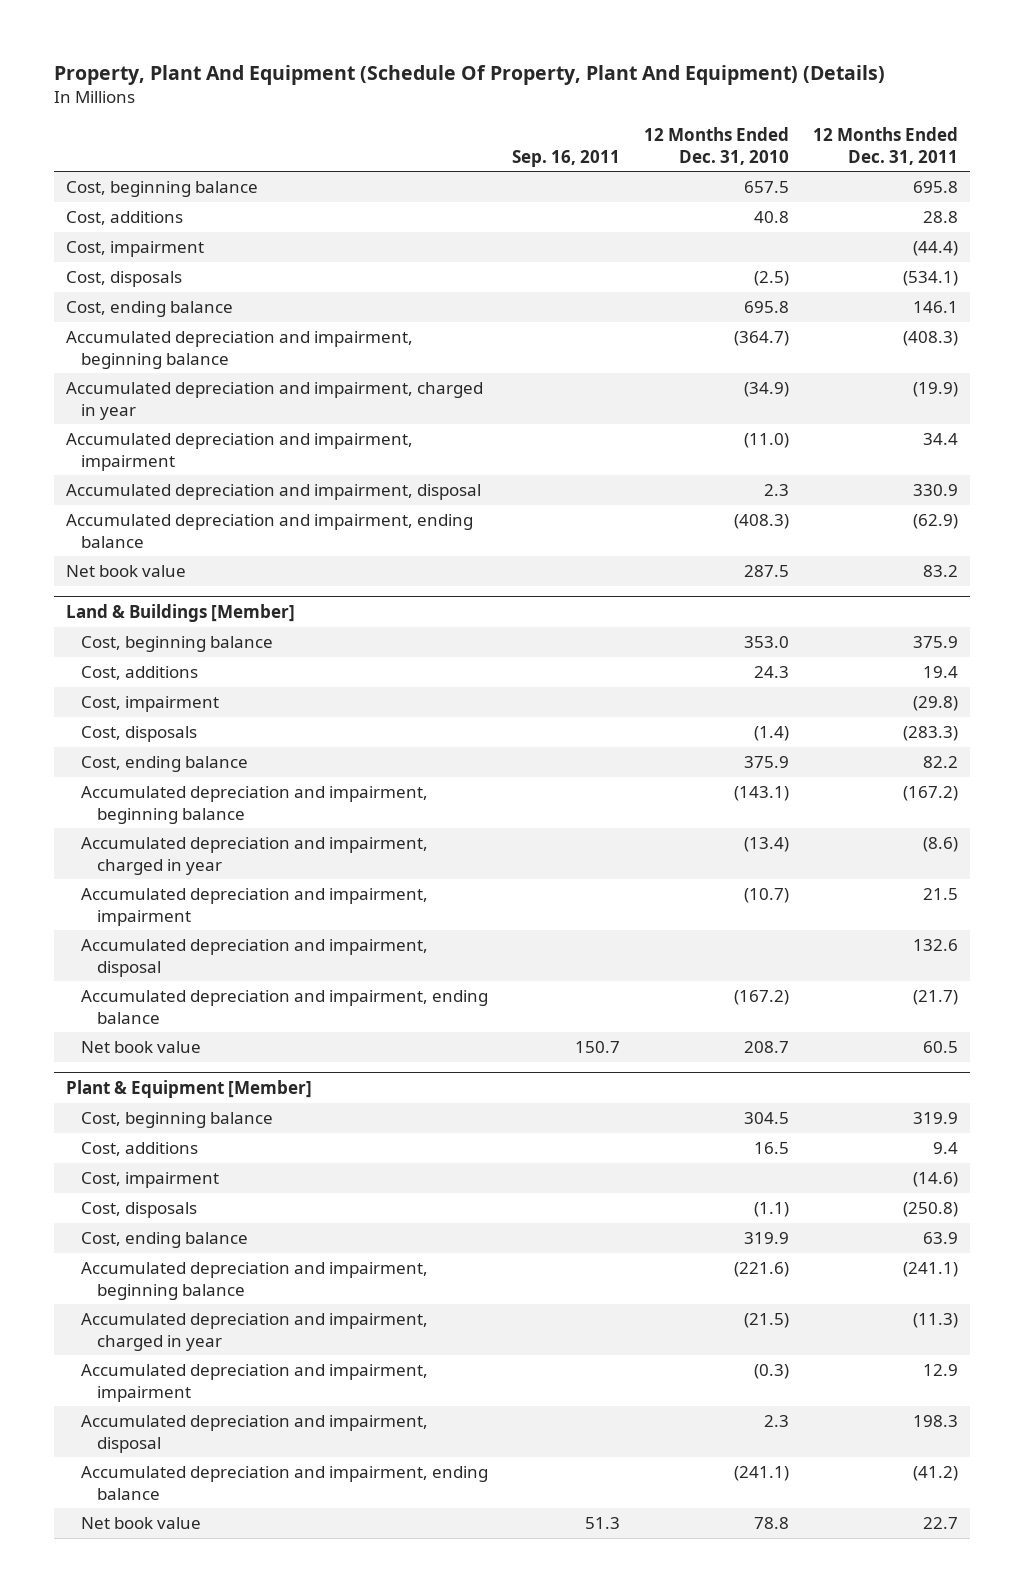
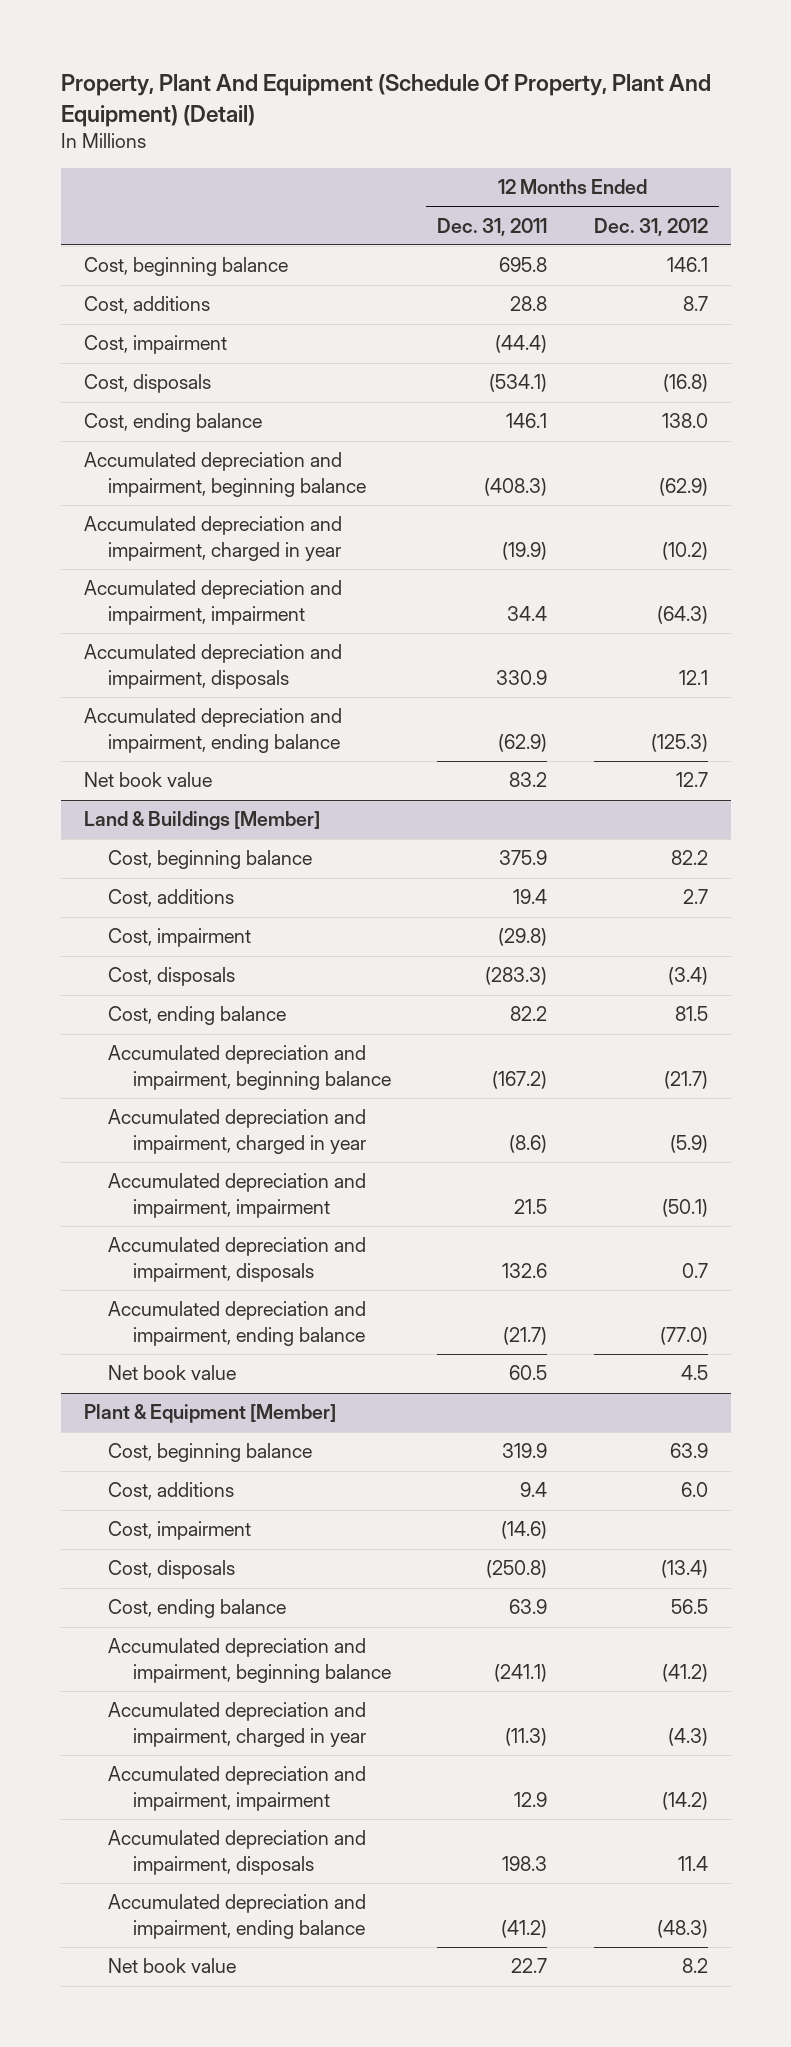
[53,65,885,86] Property, Plant And Equipment (Schedule Of Property, Plant And Equipment) (Details) -> [60,74,711,127] Property, Plant And Equipment (Schedule Of Property, Plant And Equipment) (Detail)
[512,149,621,167] Sep. 16, 2011 -> none
[644,127,790,165] 12 Months Ended Dec. 31, 2010 -> none
none -> [593,217,708,236] Dec. 31, 2012
[65,484,481,501] Accumulated depreciation and impairment, disposal -> [83,644,342,689] Accumulated depreciation and impairment, disposals
[81,939,429,977] Accumulated depreciation and impairment, disposal -> [108,1237,367,1282] Accumulated depreciation and impairment, disposals
[81,1415,429,1453] Accumulated depreciation and impairment, disposal -> [108,1830,367,1875] Accumulated depreciation and impairment, disposals

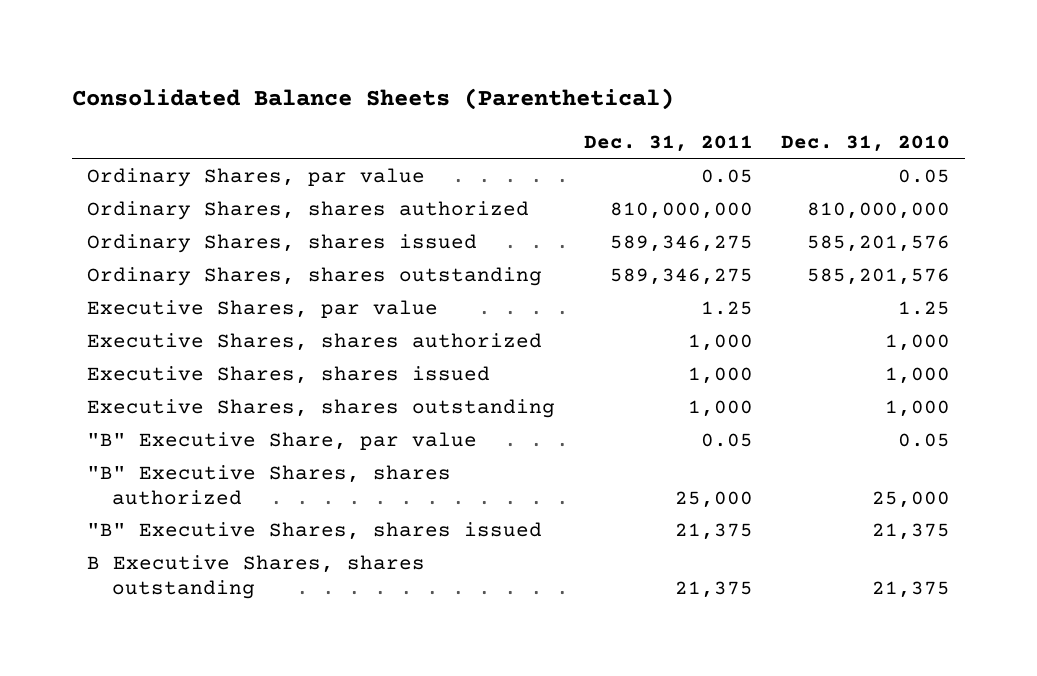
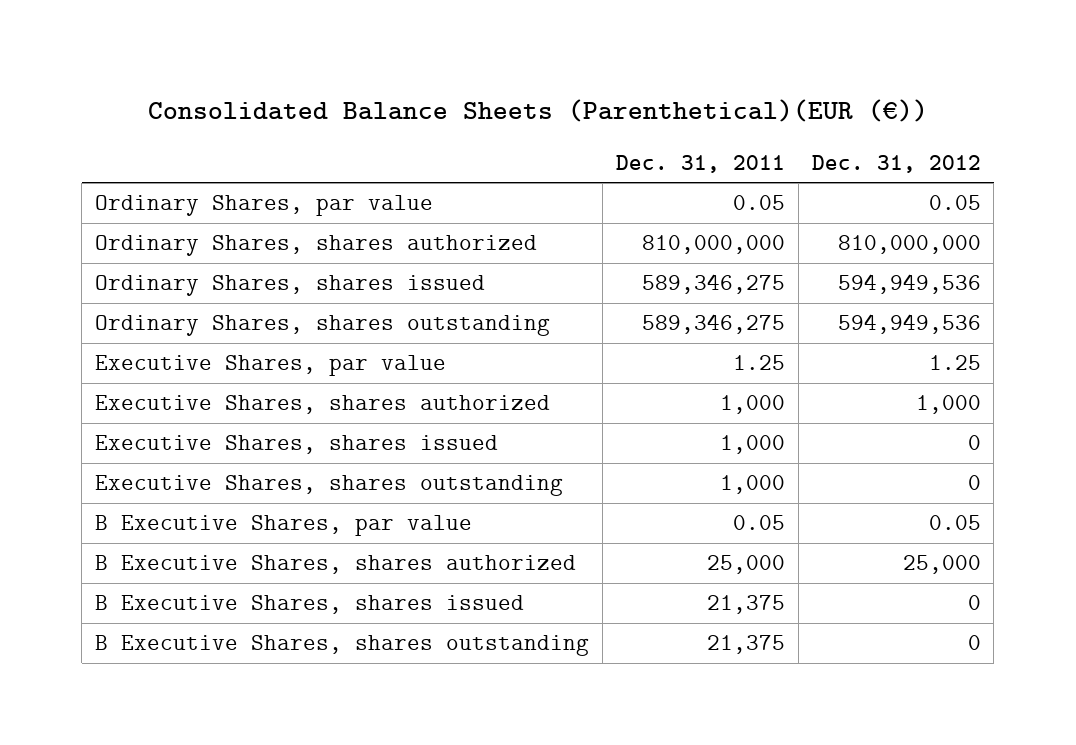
[72,87,675,110] Consolidated Balance Sheets (Parenthetical) -> [147,98,928,122] Consolidated Balance Sheets (Parenthetical)(EUR (€))
[781,135,951,153] Dec. 31, 2010 -> none
none -> [811,154,981,173] Dec. 31, 2012
[86,432,477,451] "B" Executive Share, par value -> [95,515,473,537] B Executive Shares, par value
[86,465,451,505] "B" Executive Shares, shares authorized -> [95,555,577,575] B Executive Shares, shares authorized
[86,522,542,541] "B" Executive Shares, shares issued -> [95,595,525,615] B Executive Shares, shares issued

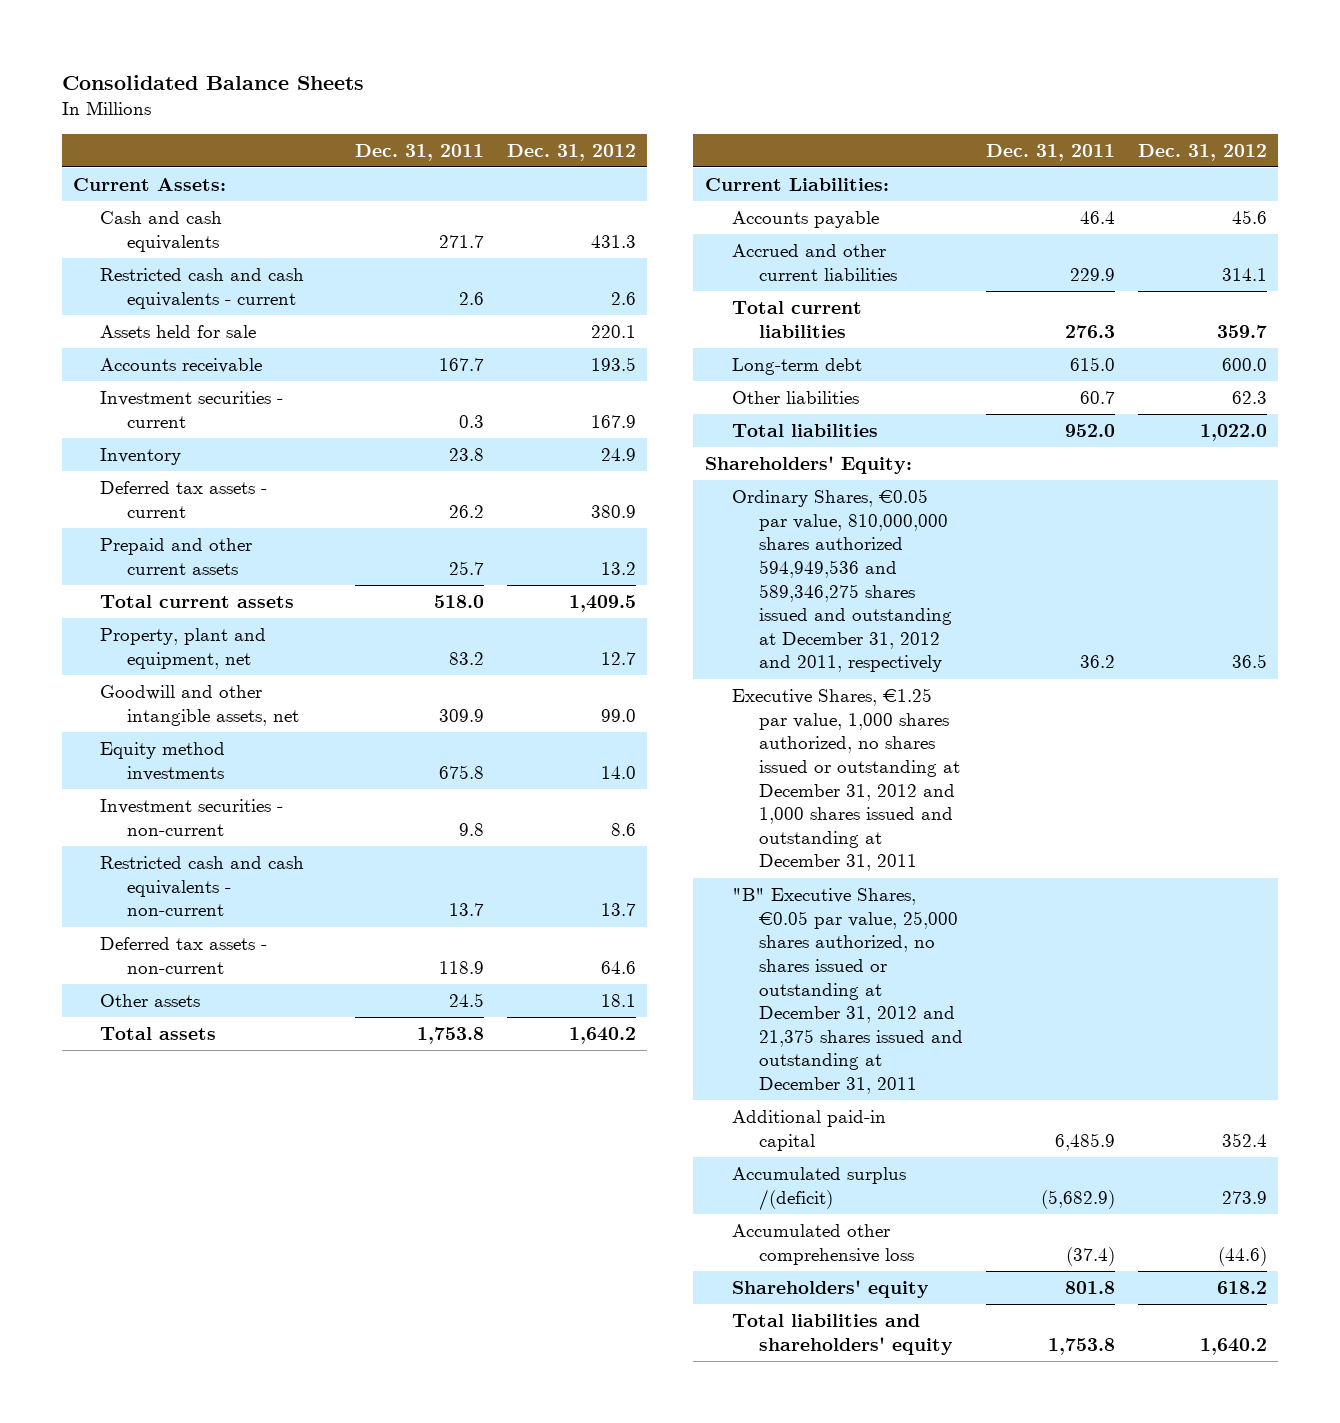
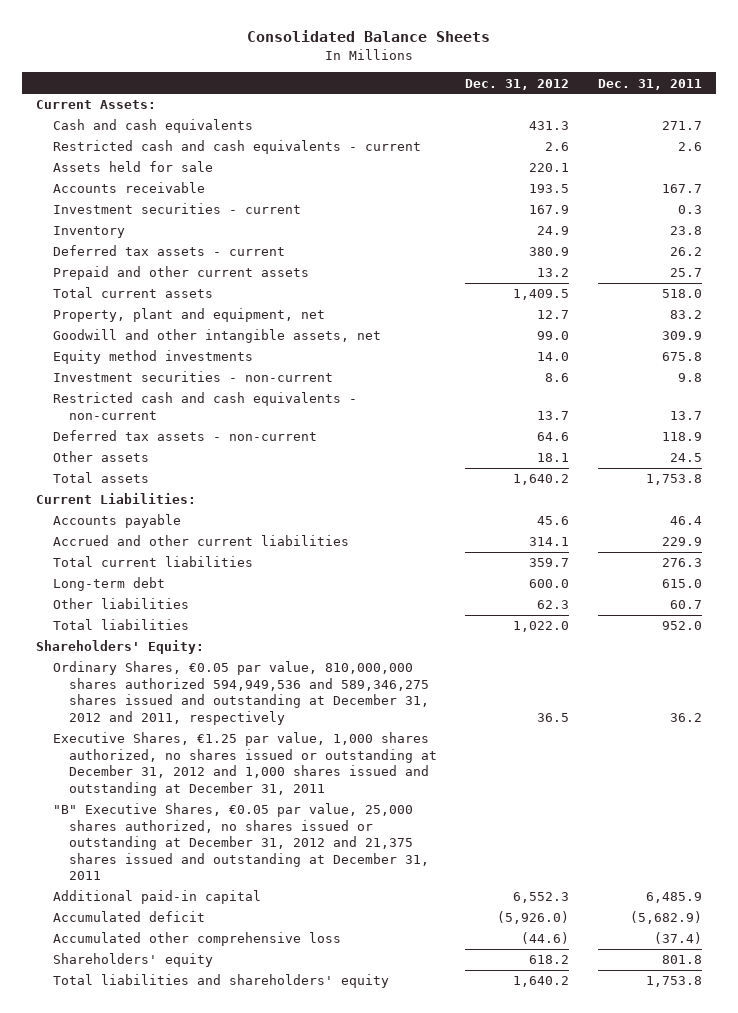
[1221,1132,1267,1147] 352.4 -> [513,892,570,904] 6,552.3
[731,1167,906,1211] Accumulated surplus /(deficit) -> [52,911,205,923] Accumulated deficit
[1221,1190,1267,1204] 273.9 -> [497,911,570,925] (5,926.0)

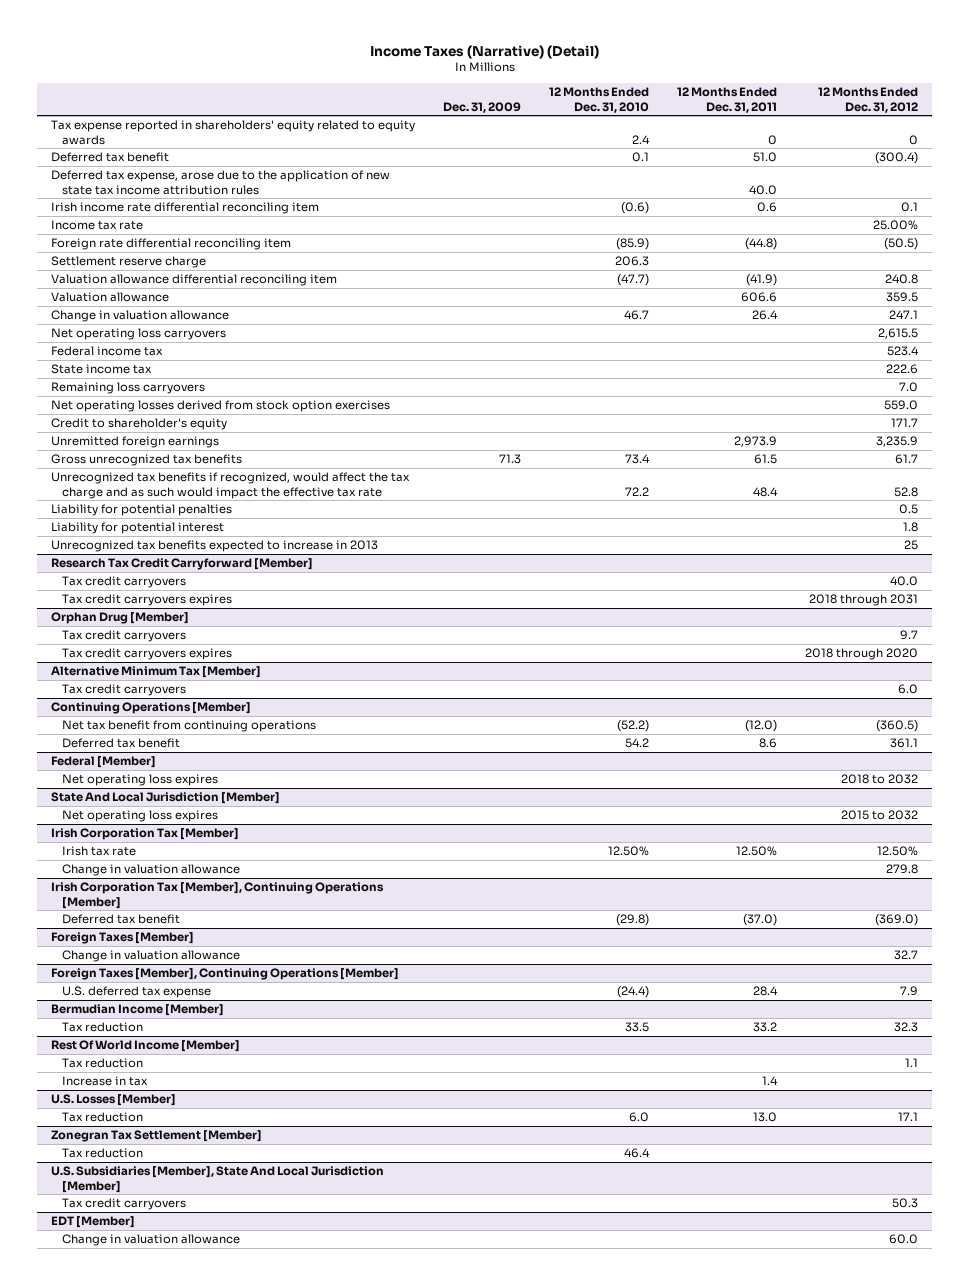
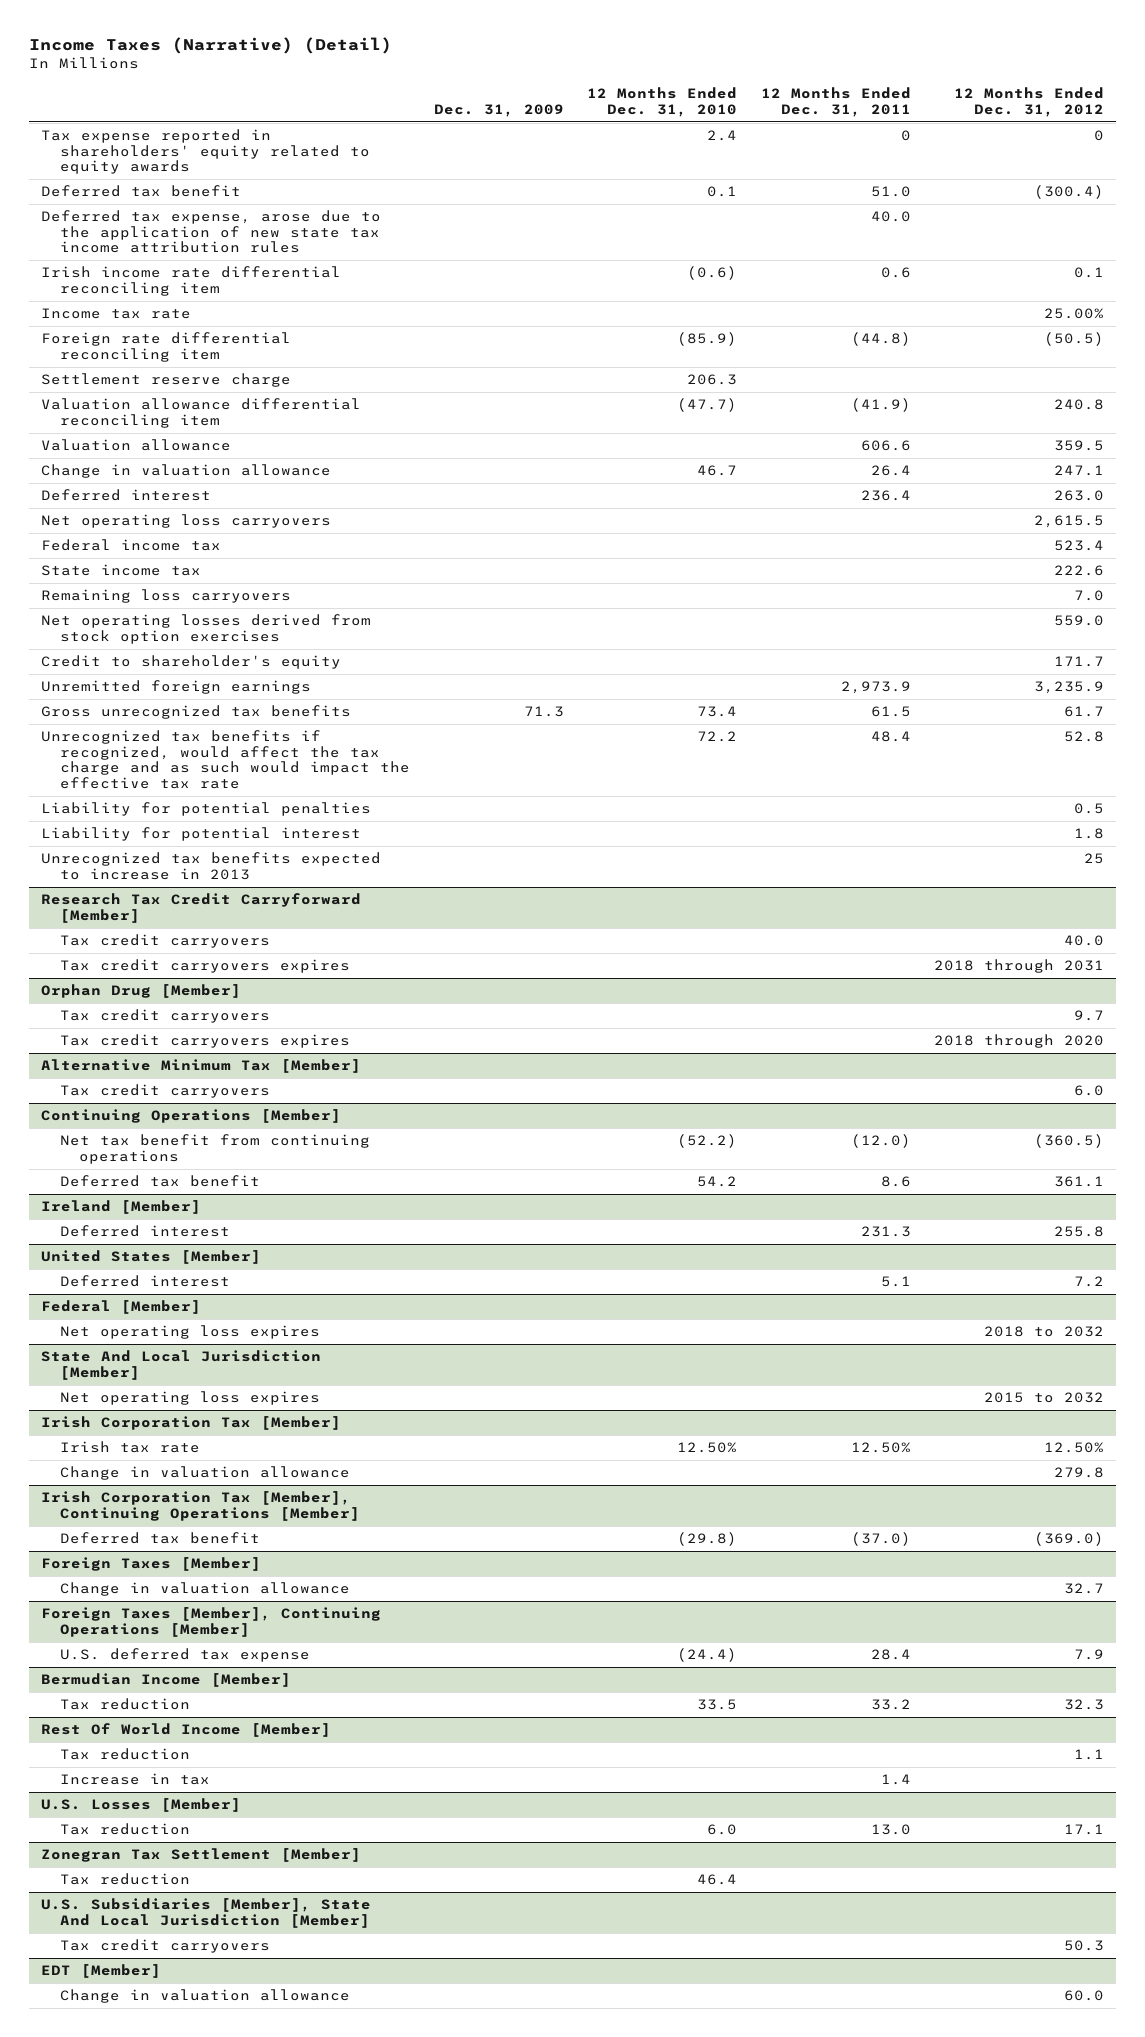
none -> [41,489,212,502] Deferred interest
none -> [41,1200,202,1215] Ireland [Member]
none -> [60,1225,231,1238] Deferred interest
none -> [41,1250,262,1265] United States [Member]
none -> [60,1275,231,1288] Deferred interest

